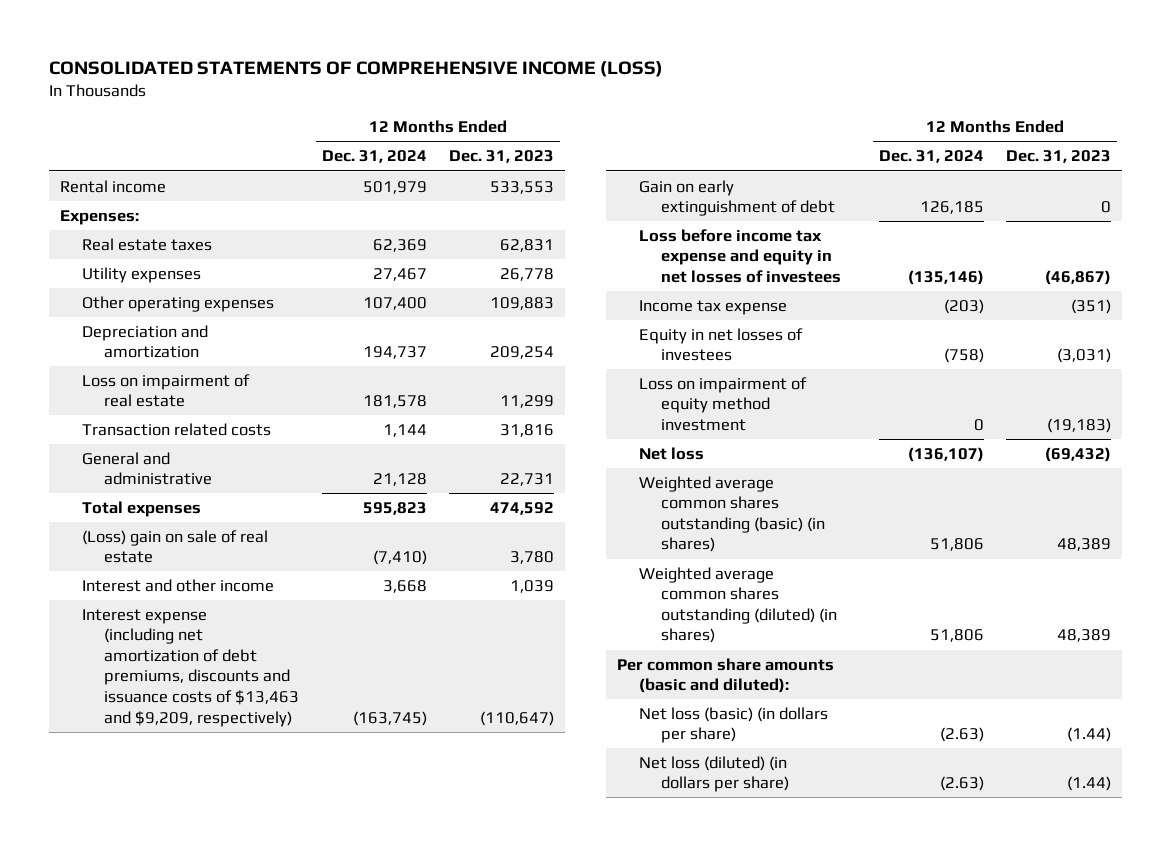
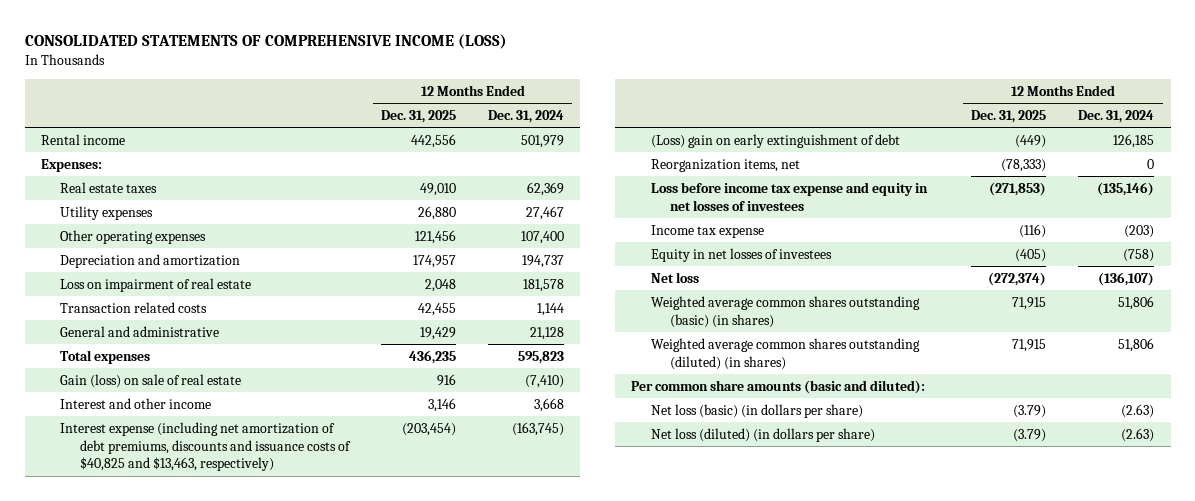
[449,150,555,164] Dec. 31, 2023 -> none
none -> [380,109,456,123] Dec. 31, 2025
[82,529,269,564] (Loss) gain on sale of real estate -> [60,373,242,388] Gain (loss) on sale of real estate
[82,608,300,727] Interest expense (including net amortization of debt premiums, discounts and issuance costs of $13,463 and $9,209, respectively) -> [60,421,351,472] Interest expense (including net amortization of debt premiums, discounts and issuance costs of $40,825 and $13,463, respectively)
[639,179,836,217] Gain on early extinguishment of debt -> [650,133,900,148] (Loss) gain on early extinguishment of debt
none -> [650,158,800,172] Reorganization items, net
[639,376,808,431] Loss on impairment of equity method investment -> none

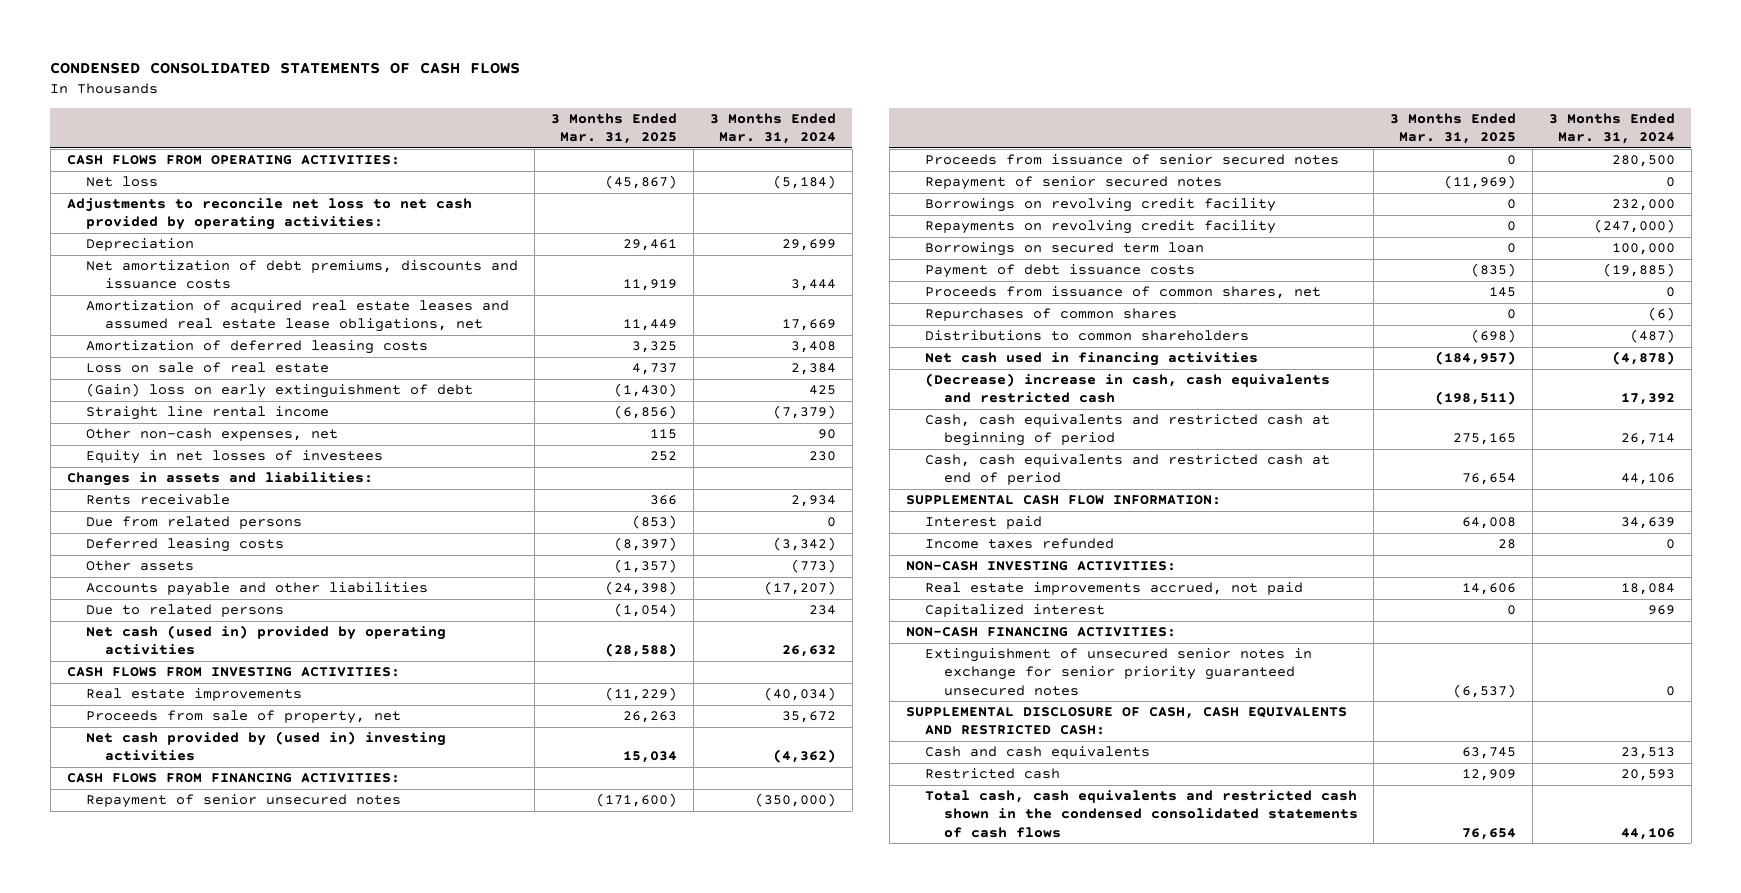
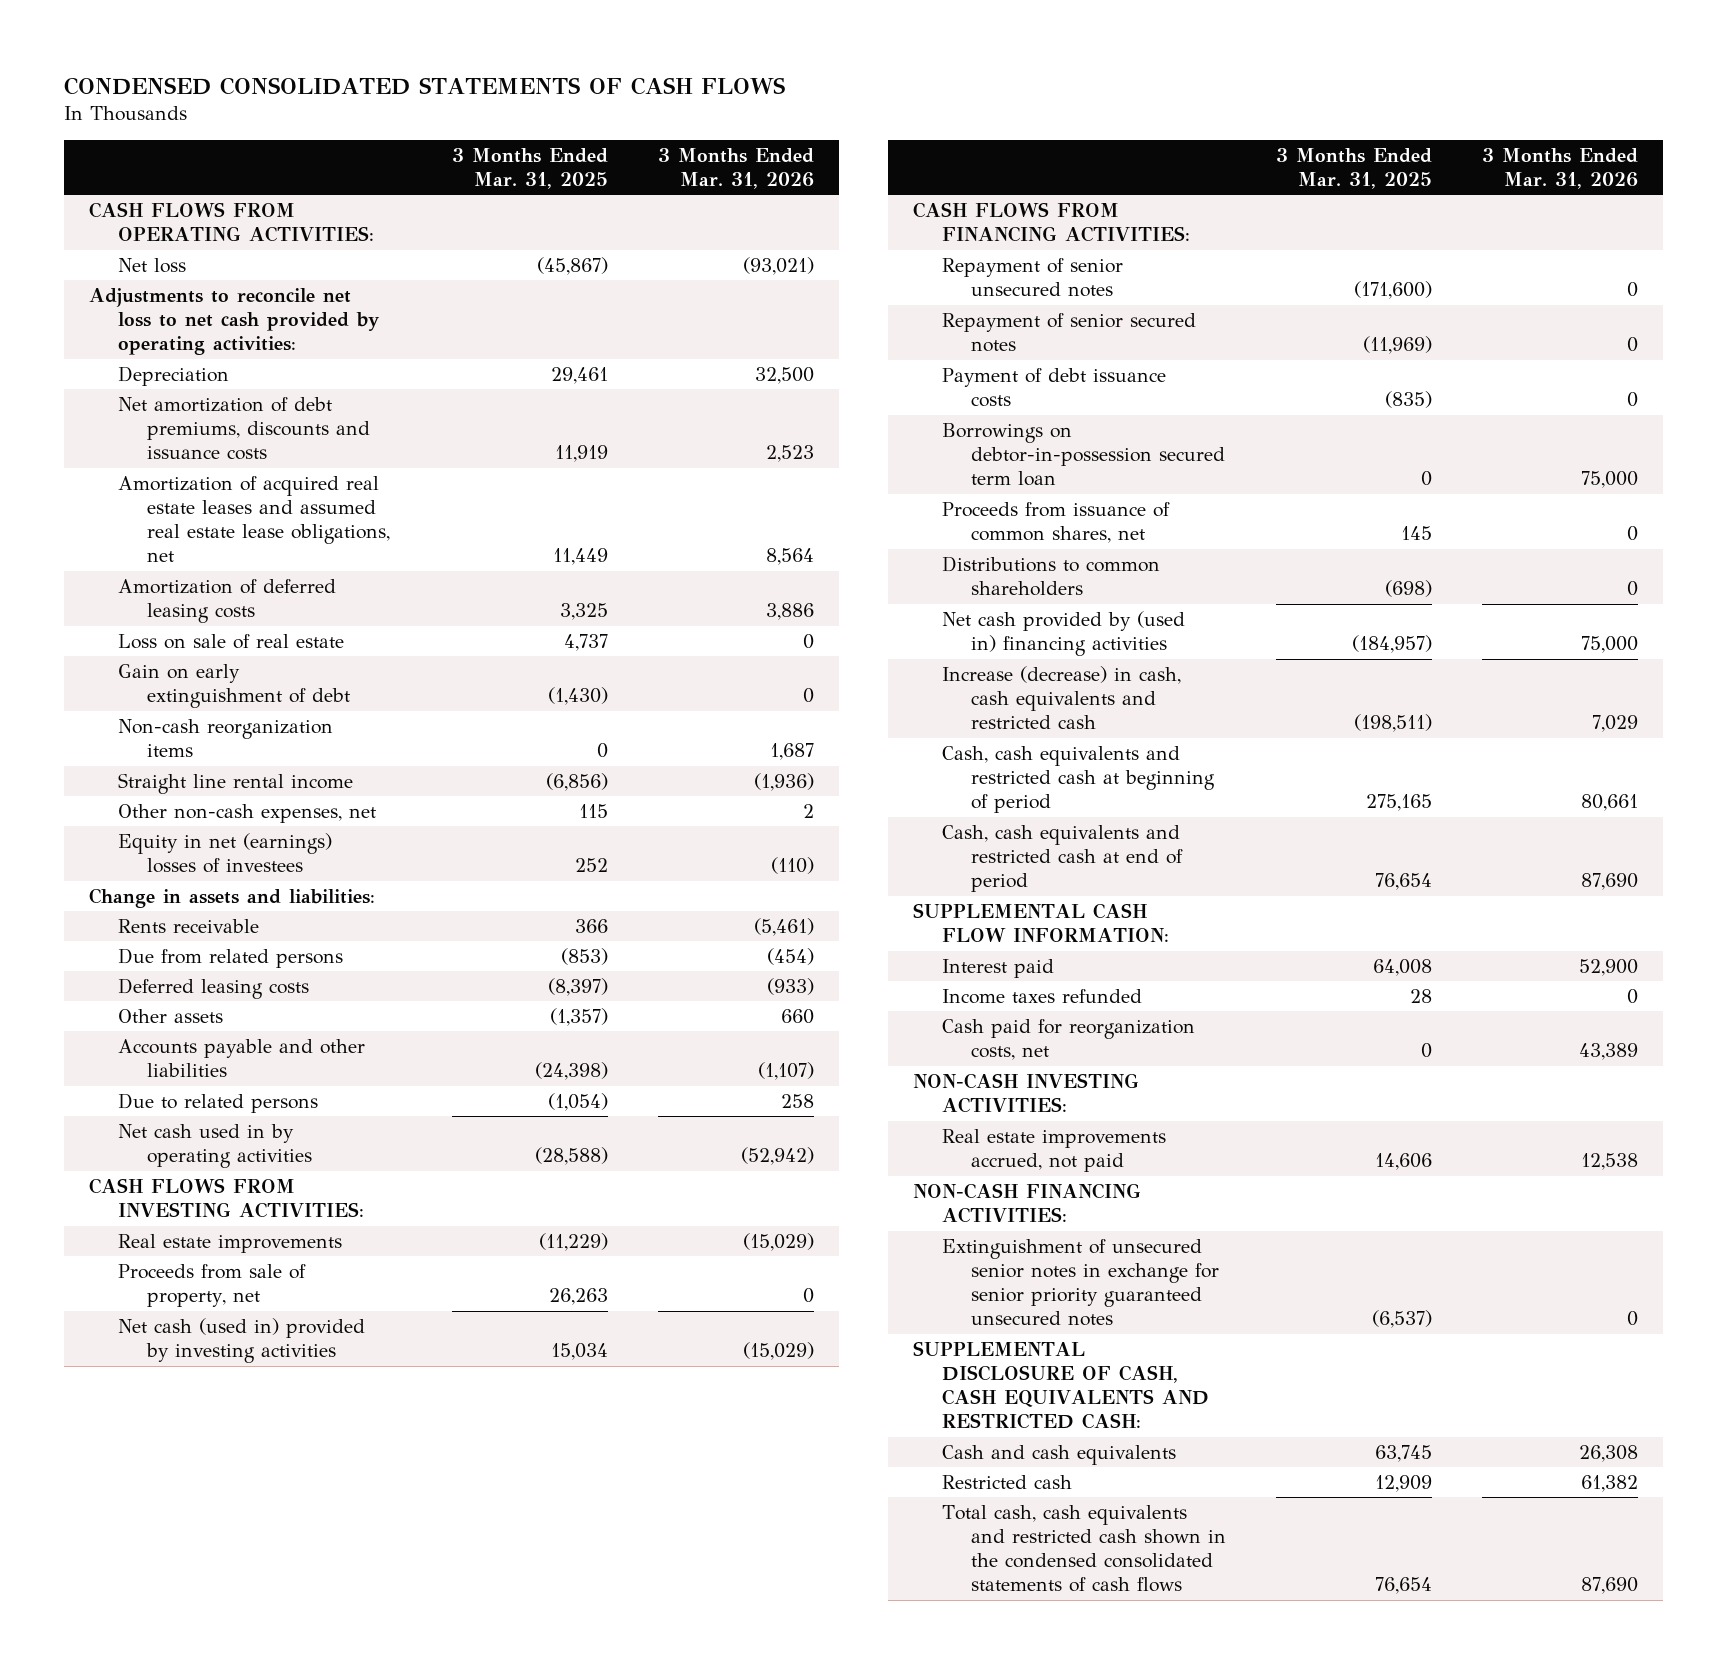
[709,113,836,145] 3 Months Ended Mar. 31, 2024 -> none
none -> [658,147,815,189] 3 Months Ended Mar. 31, 2026
[85,383,473,399] (Gain) loss on early extinguishment of debt -> [117,663,350,709] Gain on early extinguishment of debt
none -> [117,718,333,758] Non-cash reorganization items
[85,450,383,465] Equity in net losses of investees -> [117,832,332,874] Equity in net (earnings) losses of investees
[66,472,373,487] Changes in assets and liabilities: -> [88,887,375,908] Change in assets and liabilities:
[85,625,446,656] Net cash (used in) provided by operating activities -> [117,1123,312,1169] Net cash used in by operating activities
[85,731,446,762] Net cash provided by (used in) investing activities -> [117,1317,365,1364] Net cash (used in) provided by investing activities
[924,154,1339,166] Proceeds from issuance of senior secured notes -> none
[924,198,1276,213] Borrowings on revolving credit facility -> none
[924,220,1276,235] Repayments on revolving credit facility -> none
[924,242,1204,257] Borrowings on secured term loan -> none
none -> [942,422,1226,487] Borrowings on debtor-in-possession secured term loan
[924,308,1177,322] Repurchases of common shares -> none
[924,352,1258,367] Net cash used in financing activities -> [942,610,1186,657] Net cash provided by (used in) financing activities
[924,373,1330,404] (Decrease) increase in cash, cash equivalents and restricted cash -> [942,665,1182,730] Increase (decrease) in cash, cash equivalents and restricted cash
none -> [942,1018,1196,1061] Cash paid for reorganization costs, net
[924,604,1105,618] Capitalized interest -> none

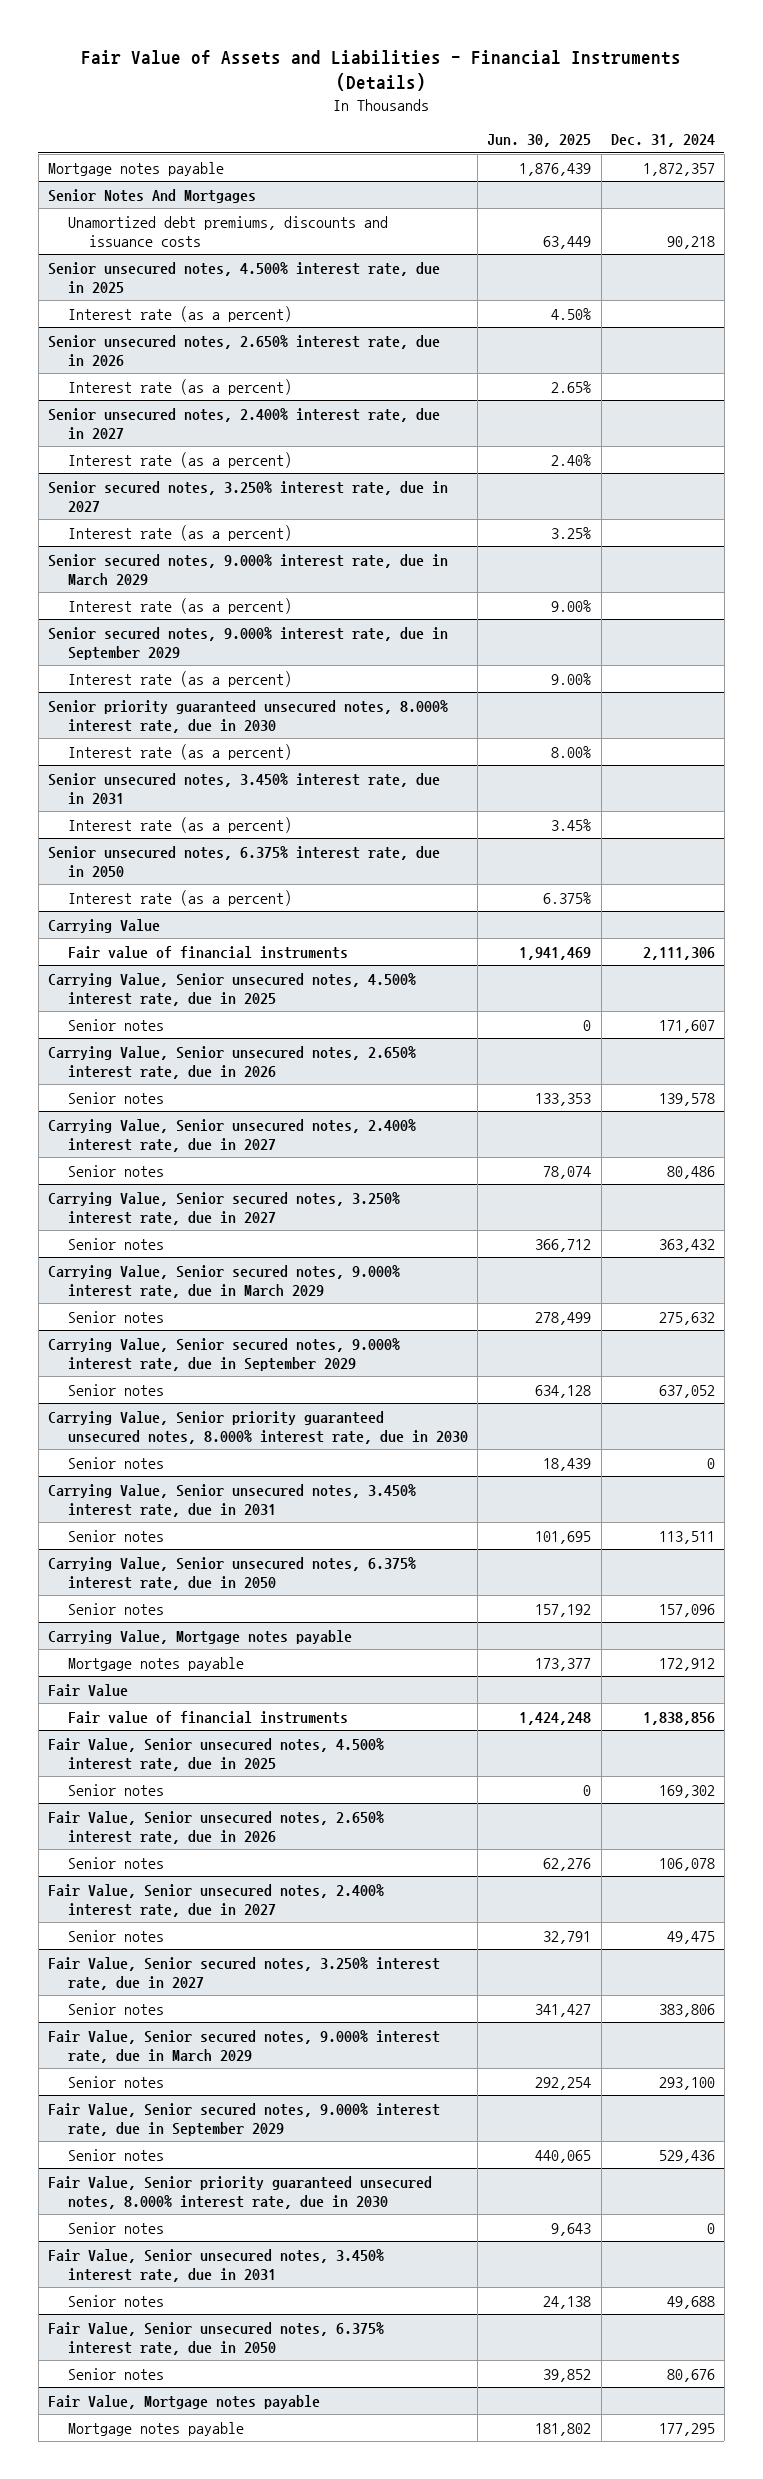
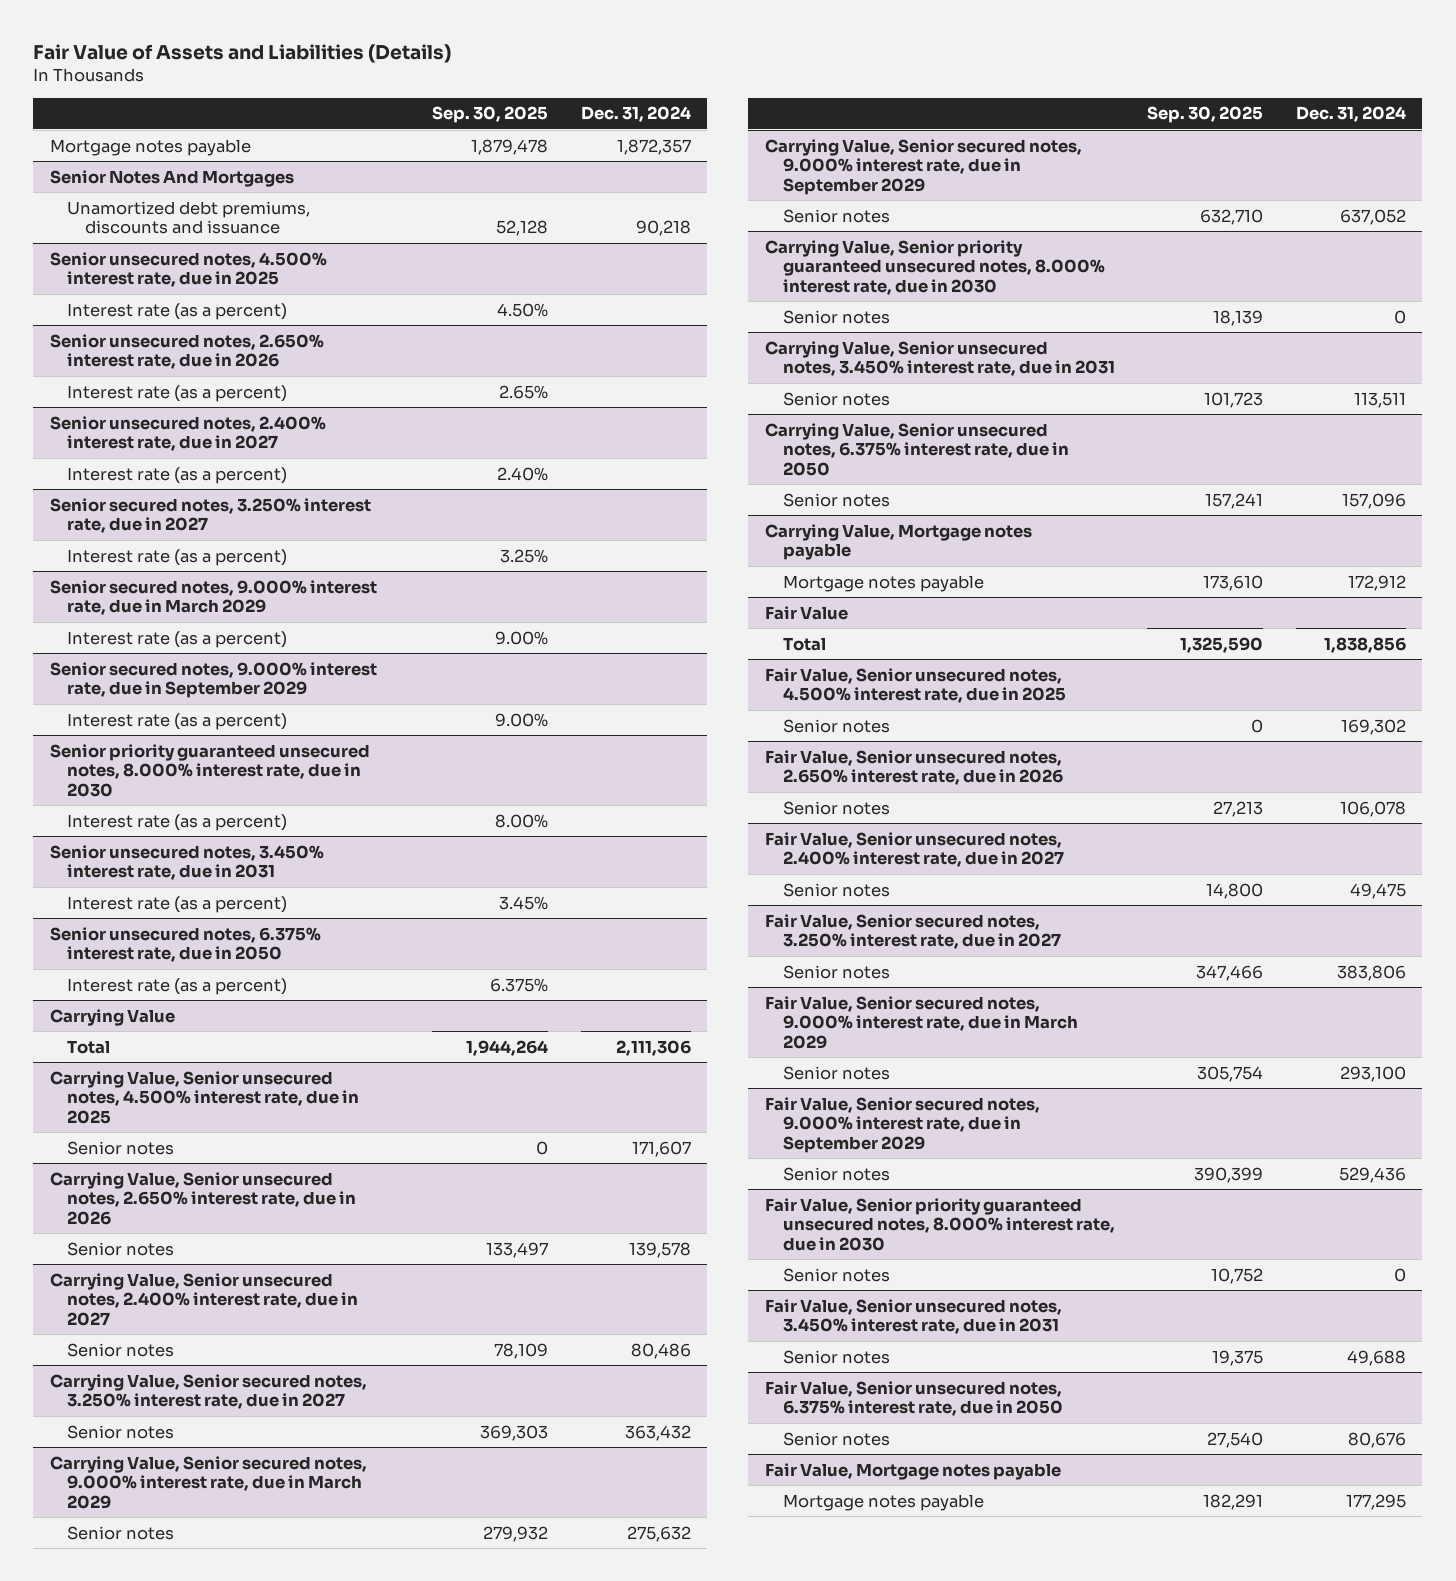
[81,50,682,92] Fair Value of Assets and Liabilities - Financial Instruments (Details) -> [33,43,452,63] Fair Value of Assets and Liabilities (Details)
[487,134,592,148] Jun. 30, 2025 -> none
none -> [432,106,549,124] Sep. 30, 2025
[68,215,389,247] Unamortized debt premiums, discounts and issuance costs -> [67,200,311,235] Unamortized debt premiums, discounts and issuance
[68,945,349,959] Fair value of financial instruments -> [67,1039,111,1054] Total
[68,1710,349,1724] Fair value of financial instruments -> [782,636,826,651] Total

